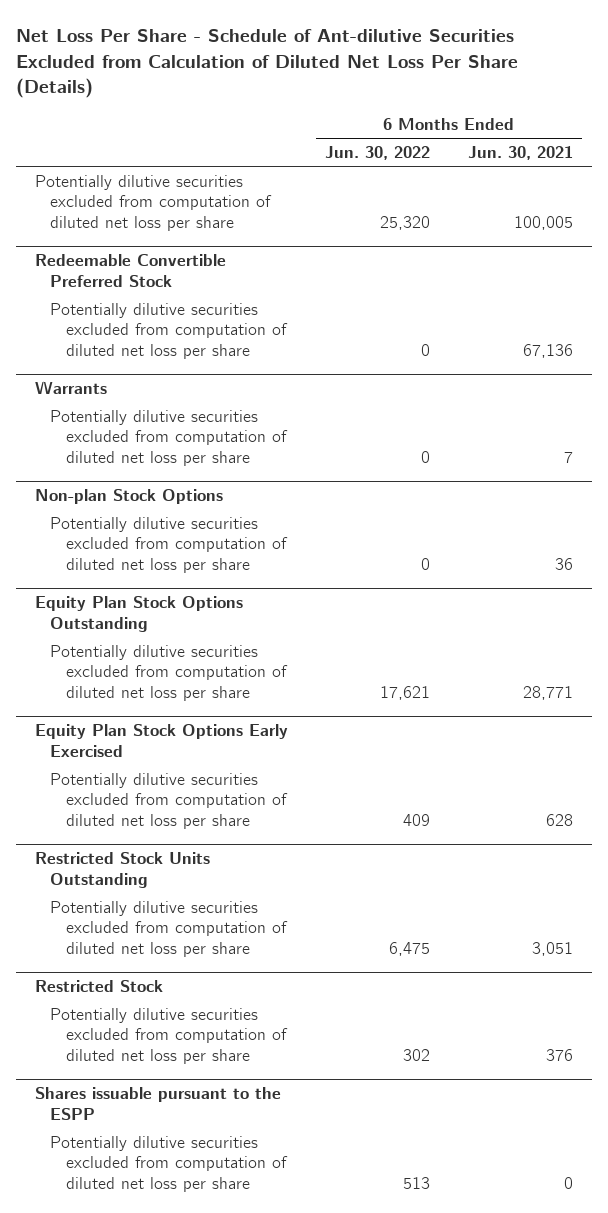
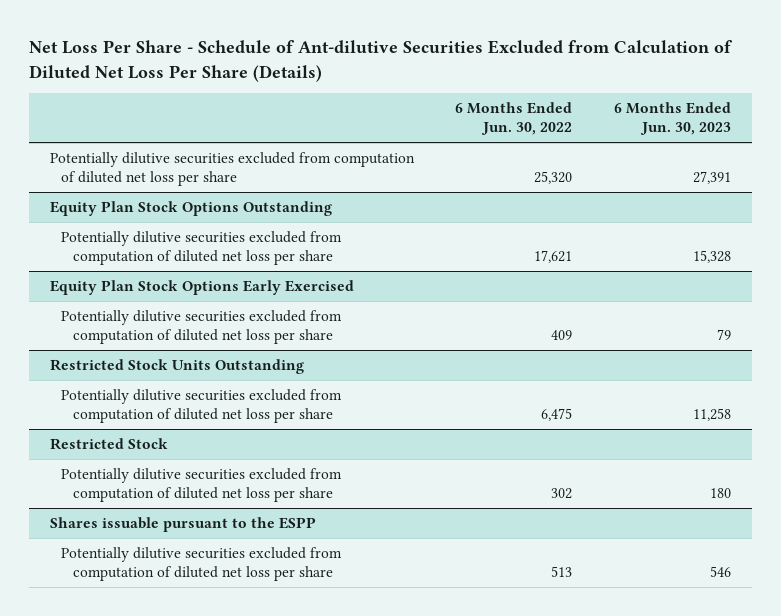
[468,145,574,160] Jun. 30, 2021 -> none
none -> [613,102,731,136] 6 Months Ended Jun. 30, 2023
[34,254,226,287] Redeemable Convertible Preferred Stock -> none
[50,302,289,359] Potentially dilutive securities excluded from computation of diluted net loss per share -> none
[34,381,107,395] Warrants -> none
[50,409,289,466] Potentially dilutive securities excluded from computation of diluted net loss per share -> none
[34,489,223,505] Non-plan Stock Options -> none
[50,516,289,573] Potentially dilutive securities excluded from computation of diluted net loss per share -> none

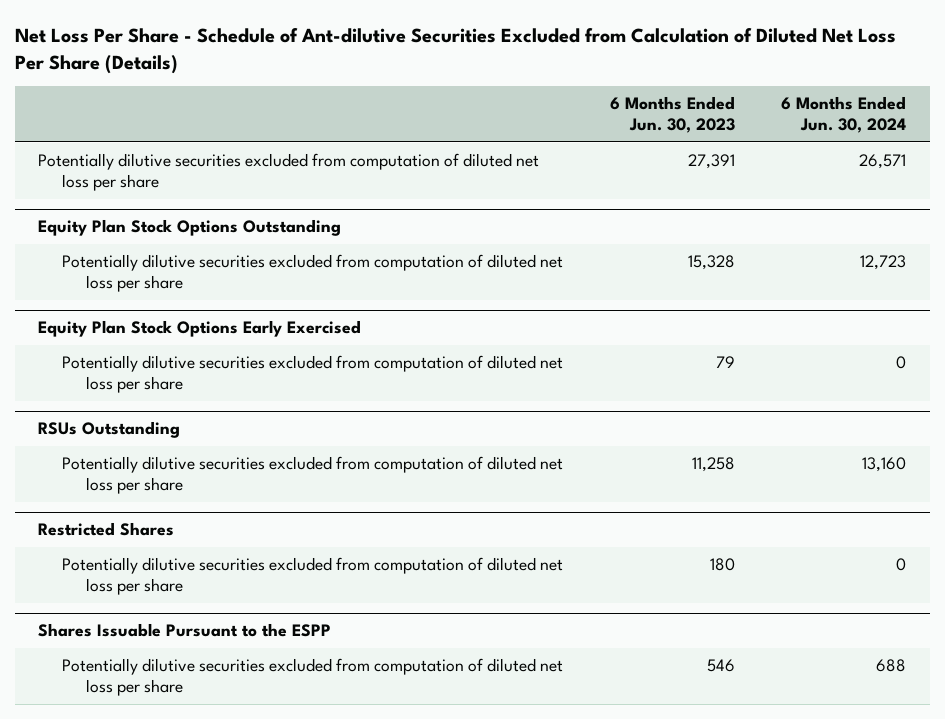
[455,102,573,136] 6 Months Ended Jun. 30, 2022 -> none
none -> [781,95,907,134] 6 Months Ended Jun. 30, 2024
[49,359,304,375] Restricted Stock Units Outstanding -> [38,421,181,439] RSUs Outstanding
[49,438,168,451] Restricted Stock -> [38,522,175,537] Restricted Shares
[49,517,316,533] Shares issuable pursuant to the ESPP -> [38,623,332,638] Shares Issuable Pursuant to the ESPP

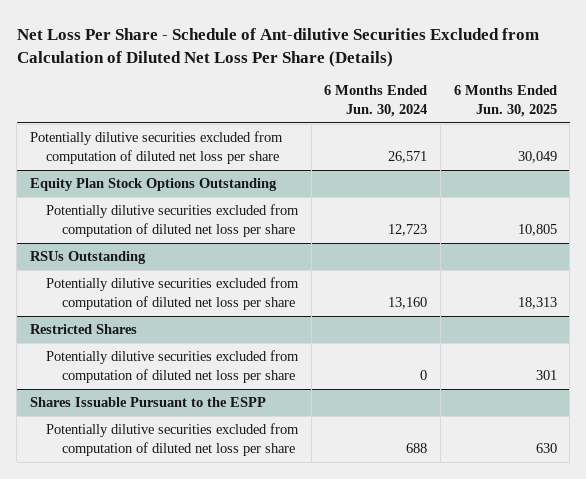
[609,95,735,134] 6 Months Ended Jun. 30, 2023 -> none
none -> [453,85,557,118] 6 Months Ended Jun. 30, 2025
[38,320,362,338] Equity Plan Stock Options Early Exercised -> none
[62,354,564,394] Potentially dilutive securities excluded from computation of diluted net loss per share -> none

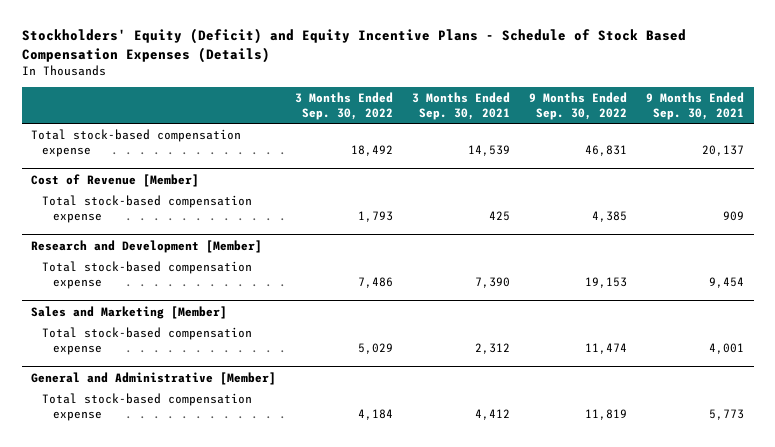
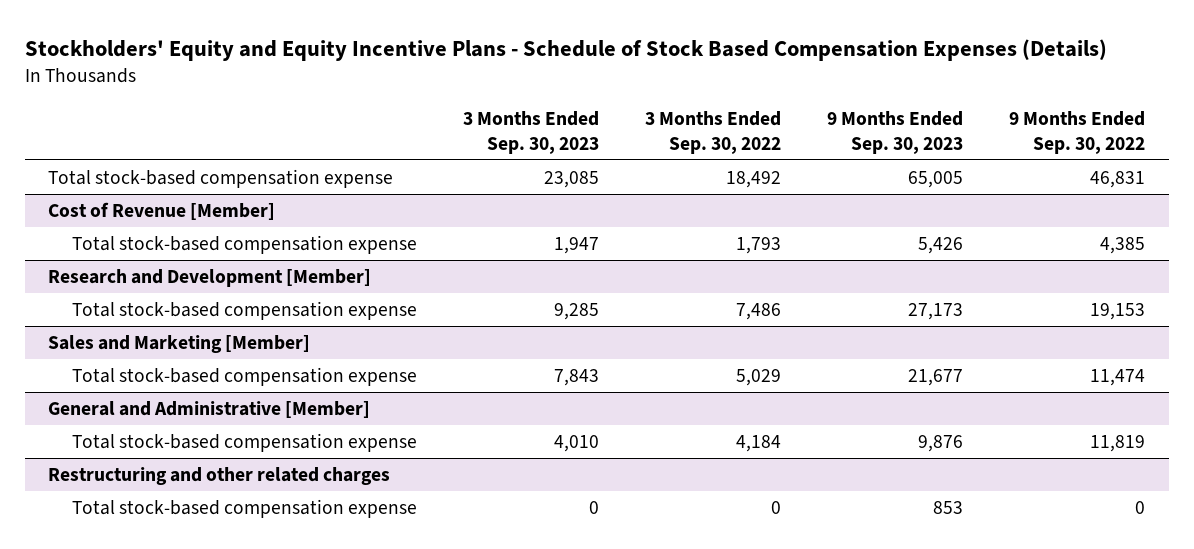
[21,28,686,63] Stockholders' Equity (Deficit) and Equity Incentive Plans - Schedule of Stock Based Compensation Expenses (Details) -> [25,38,1108,61] Stockholders' Equity and Equity Incentive Plans - Schedule of Stock Based Compensation Expenses (Details)
[412,91,511,120] 3 Months Ended Sep. 30, 2021 -> none
[646,91,745,120] 9 Months Ended Sep. 30, 2021 -> none
none -> [463,110,600,154] 3 Months Ended Sep. 30, 2023
none -> [827,110,964,154] 9 Months Ended Sep. 30, 2023
none -> [48,467,391,486] Restructuring and other related charges
none -> [71,499,417,519] Total stock-based compensation expense

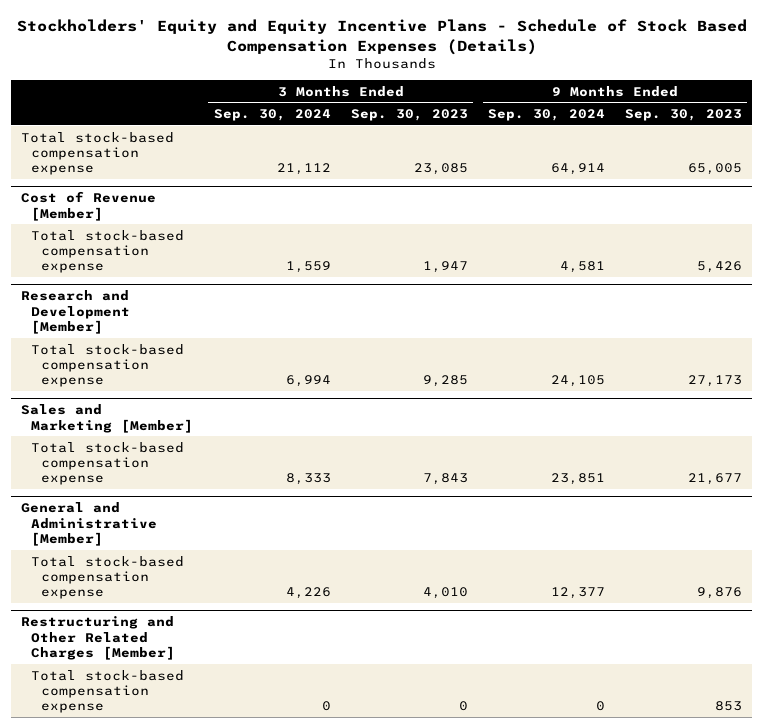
[645,110,782,154] 3 Months Ended Sep. 30, 2022 -> none
[1009,110,1146,154] 9 Months Ended Sep. 30, 2022 -> none
none -> [213,109,331,122] Sep. 30, 2024
none -> [488,109,606,122] Sep. 30, 2024
[48,467,391,486] Restructuring and other related charges -> [21,616,176,661] Restructuring and Other Related Charges [Member]

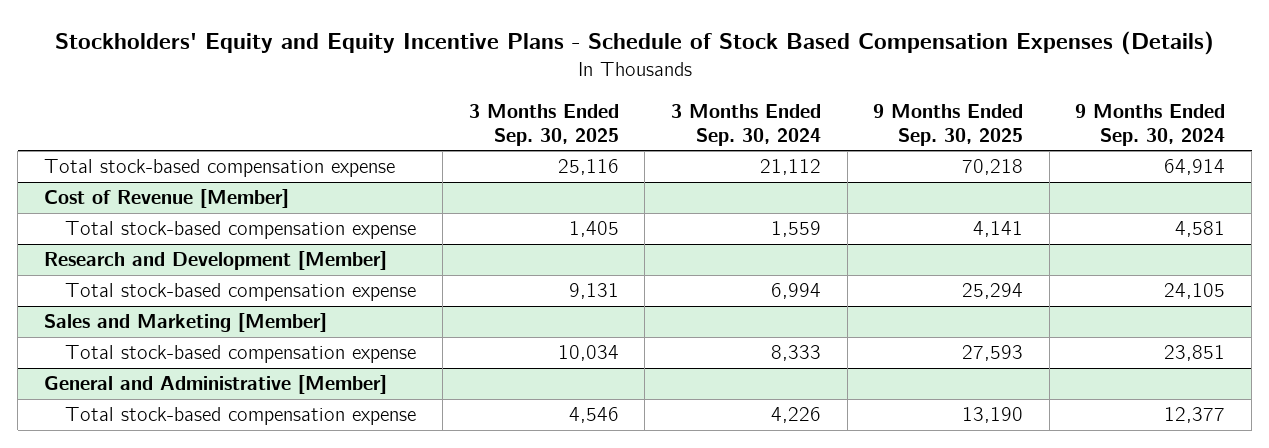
[350,109,468,122] Sep. 30, 2023 -> none
[625,109,743,122] Sep. 30, 2023 -> none
none -> [468,103,619,146] 3 Months Ended Sep. 30, 2025
none -> [873,103,1024,146] 9 Months Ended Sep. 30, 2025
[21,616,176,661] Restructuring and Other Related Charges [Member] -> none
[31,669,185,714] Total stock-based compensation expense -> none

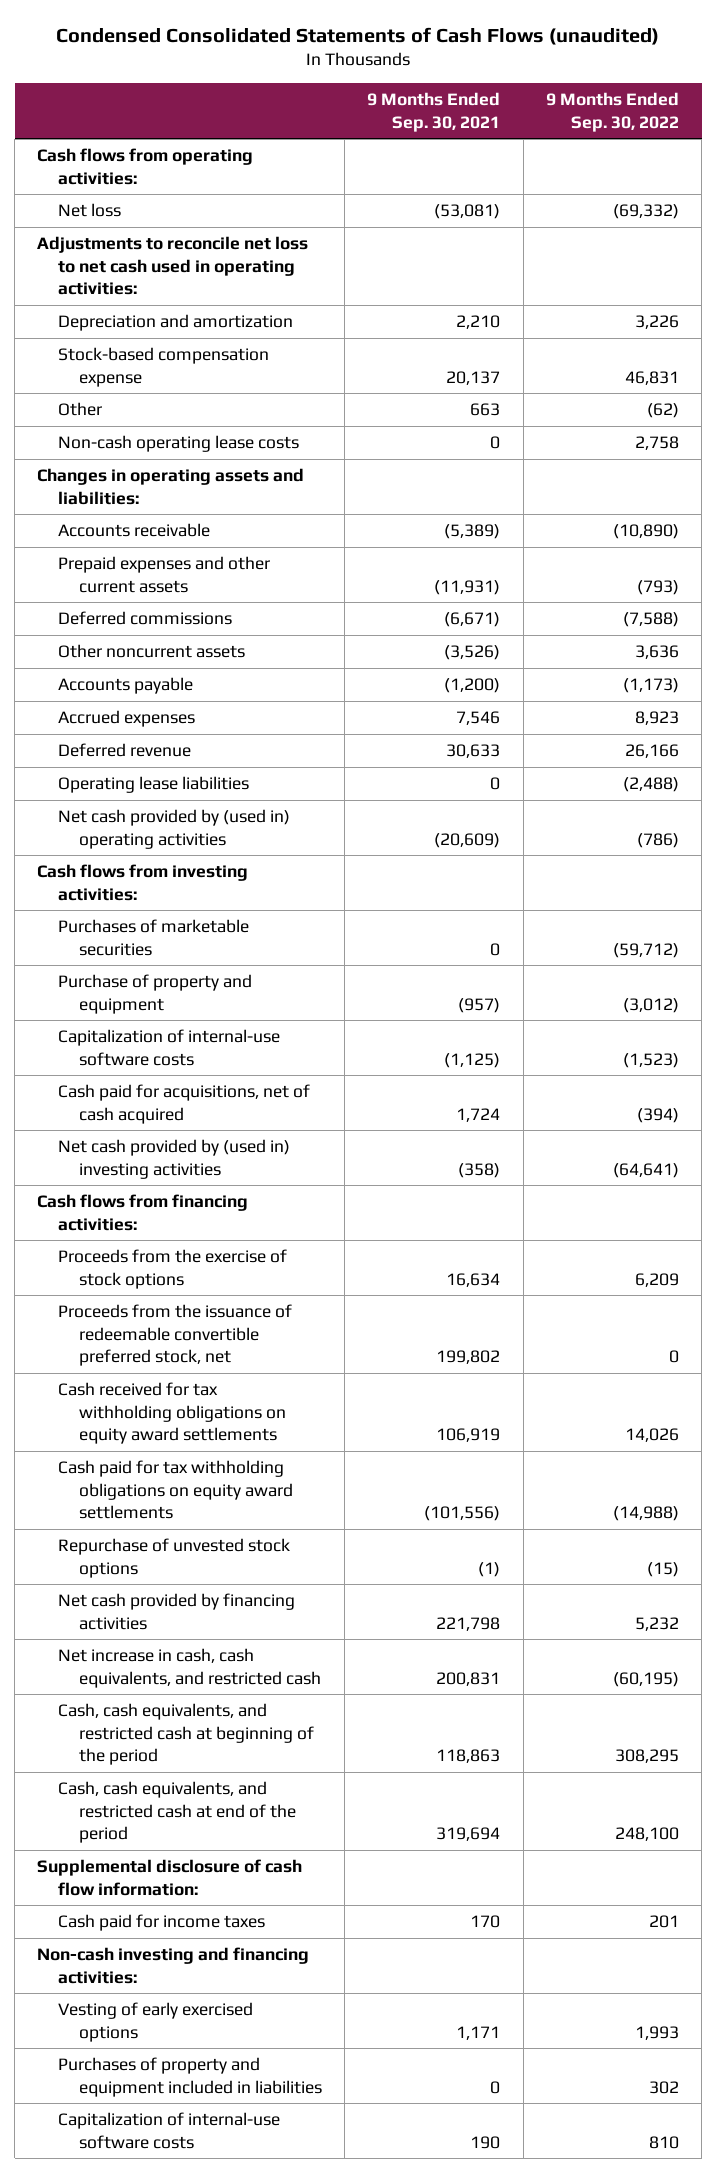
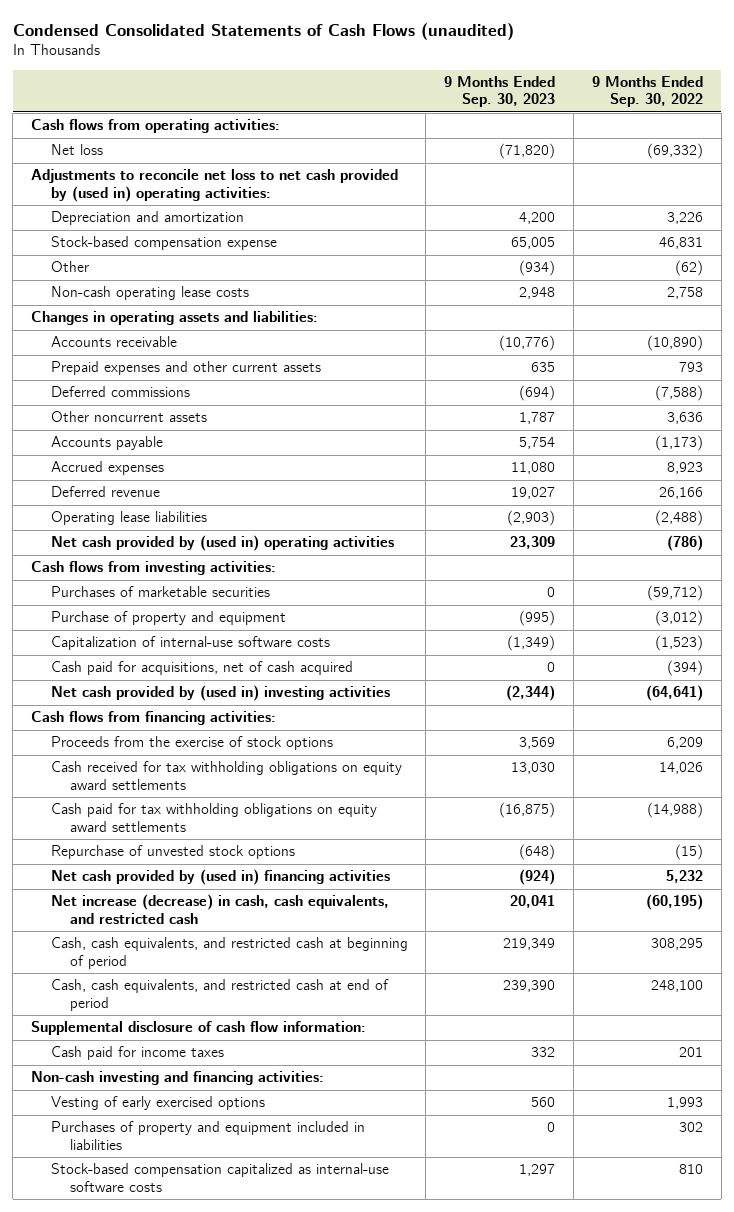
[367,92,501,132] 9 Months Ended Sep. 30, 2021 -> none
none -> [444,76,556,108] 9 Months Ended Sep. 30, 2023
[37,236,309,296] Adjustments to reconcile net loss to net cash used in operating activities: -> [31,169,399,202] Adjustments to reconcile net loss to net cash provided by (used in) operating activities:
[636,579,679,595] (793) -> [678,362,703,373] 793
[58,1304,293,1367] Proceeds from the issuance of redeemable convertible preferred stock, net -> none
[58,1593,296,1630] Net cash provided by financing activities -> [50,869,390,886] Net cash provided by (used in) financing activities
[58,1648,321,1688] Net increase in cash, cash equivalents, and restricted cash -> [50,894,389,924] Net increase (decrease) in cash, cash equivalents, and restricted cash
[58,1703,314,1766] Cash, cash equivalents, and restricted cash at beginning of the period -> [50,937,408,969] Cash, cash equivalents, and restricted cash at beginning of period
[58,1781,296,1844] Cash, cash equivalents, and restricted cash at end of the period -> [50,979,389,1011] Cash, cash equivalents, and restricted cash at end of period
[58,2112,281,2149] Capitalization of internal-use software costs -> [50,1163,389,1192] Stock-based compensation capitalized as internal-use software costs

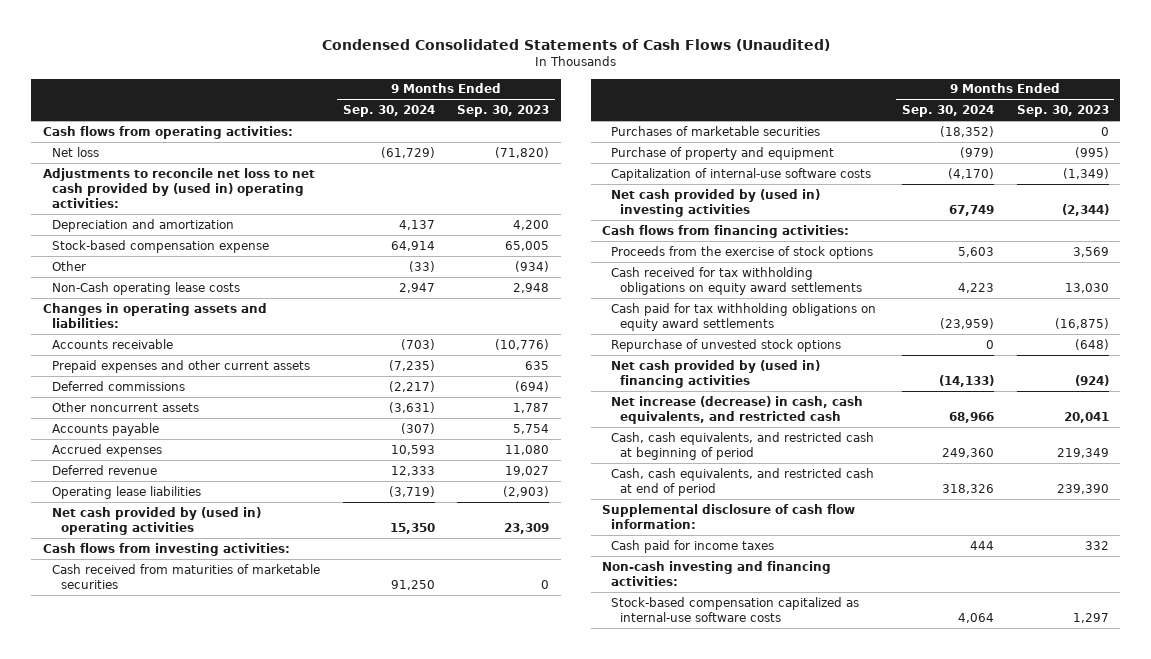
[12,22,514,40] Condensed Consolidated Statements of Cash Flows (unaudited) -> [321,39,830,52] Condensed Consolidated Statements of Cash Flows (Unaudited)
[591,76,703,108] 9 Months Ended Sep. 30, 2022 -> none
none -> [342,105,435,118] Sep. 30, 2024
[50,286,249,301] Non-cash operating lease costs -> [51,281,240,295] Non-Cash operating lease costs
none -> [51,563,320,589] Cash received from maturities of marketable securities
[50,661,353,676] Cash paid for acquisitions, net of cash acquired -> none
[50,1096,265,1111] Vesting of early exercised options -> none
[50,1121,365,1150] Purchases of property and equipment included in liabilities -> none

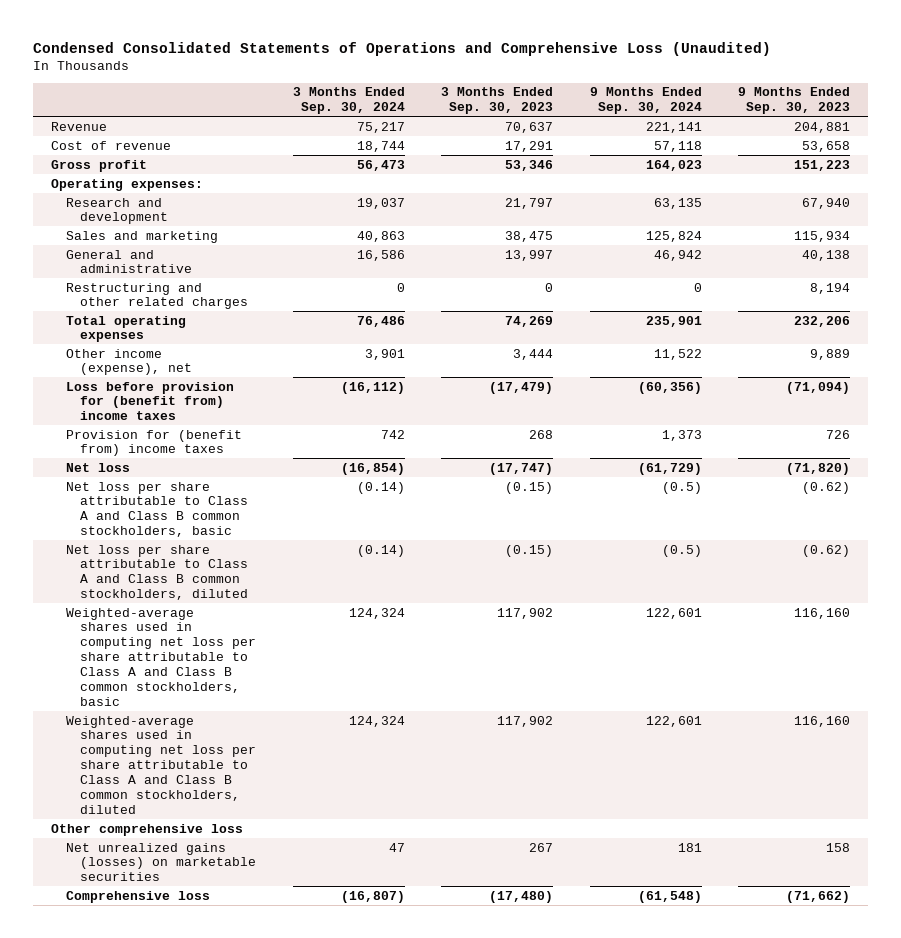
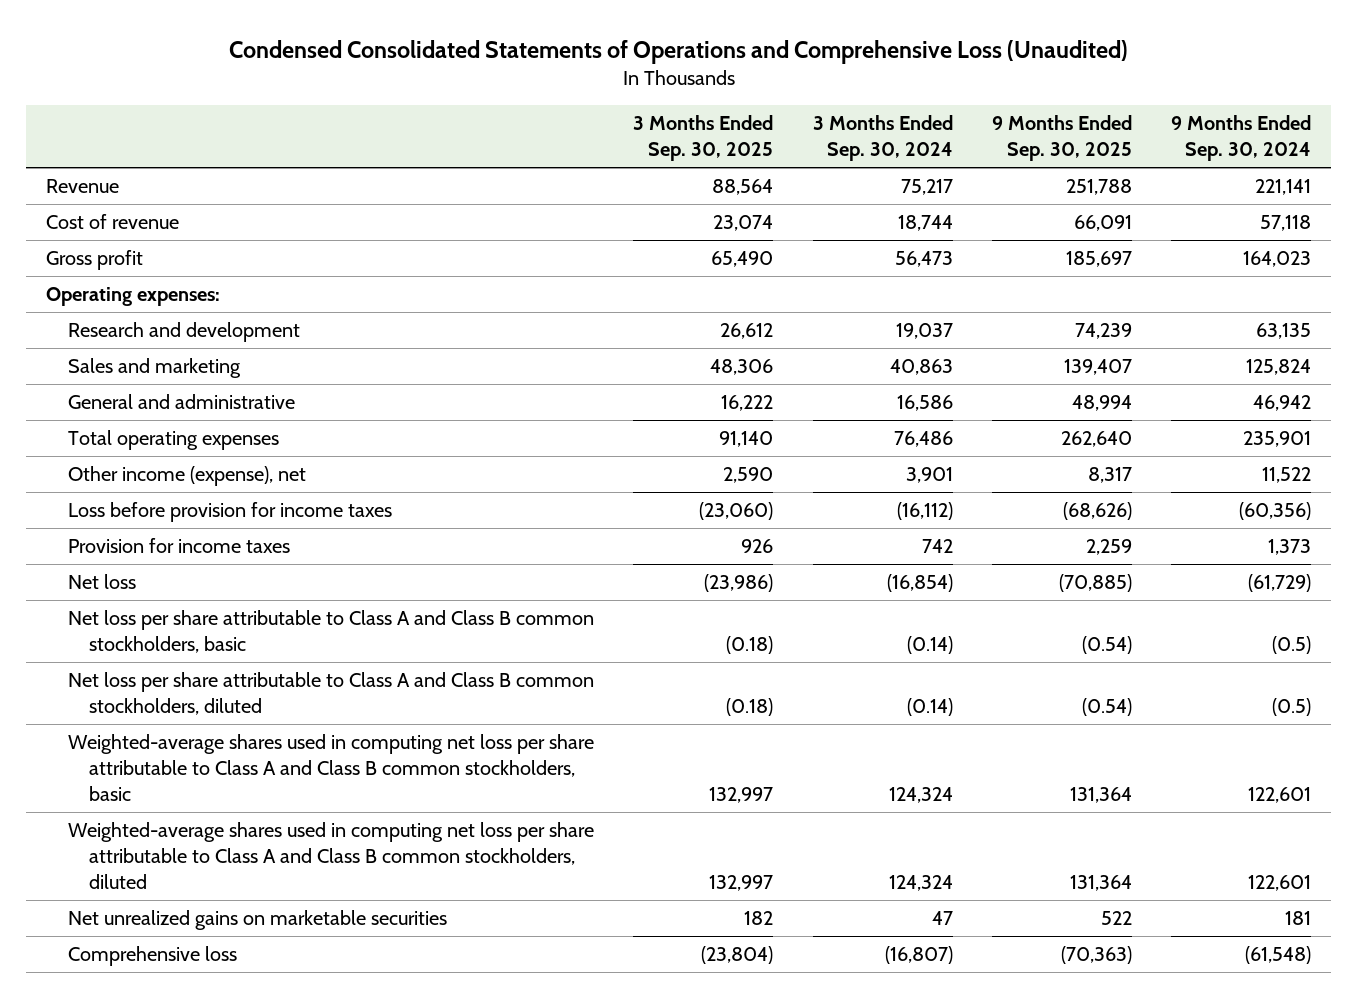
[441,87,554,115] 3 Months Ended Sep. 30, 2023 -> none
[738,87,851,115] 9 Months Ended Sep. 30, 2023 -> none
none -> [633,115,774,162] 3 Months Ended Sep. 30, 2025
none -> [991,115,1132,162] 9 Months Ended Sep. 30, 2025
[65,282,249,310] Restructuring and other related charges -> none
[65,381,234,421] Loss before provision for (benefit from) income taxes -> [67,501,392,522] Loss before provision for income taxes
[65,429,242,457] Provision for (benefit from) income taxes -> [67,537,290,553] Provision for income taxes
[51,823,244,836] Other comprehensive loss -> none
[65,842,257,882] Net unrealized gains (losses) on marketable securities -> [67,909,447,930] Net unrealized gains on marketable securities

